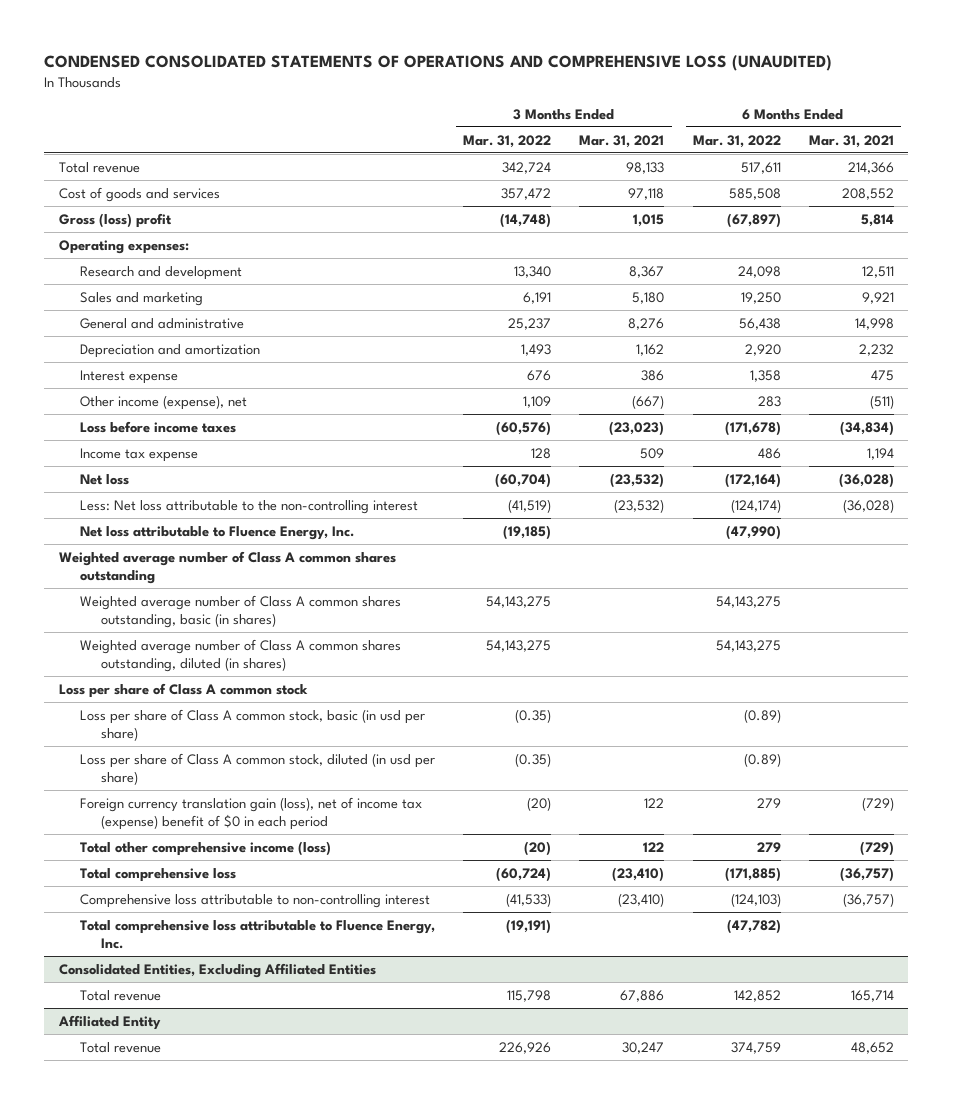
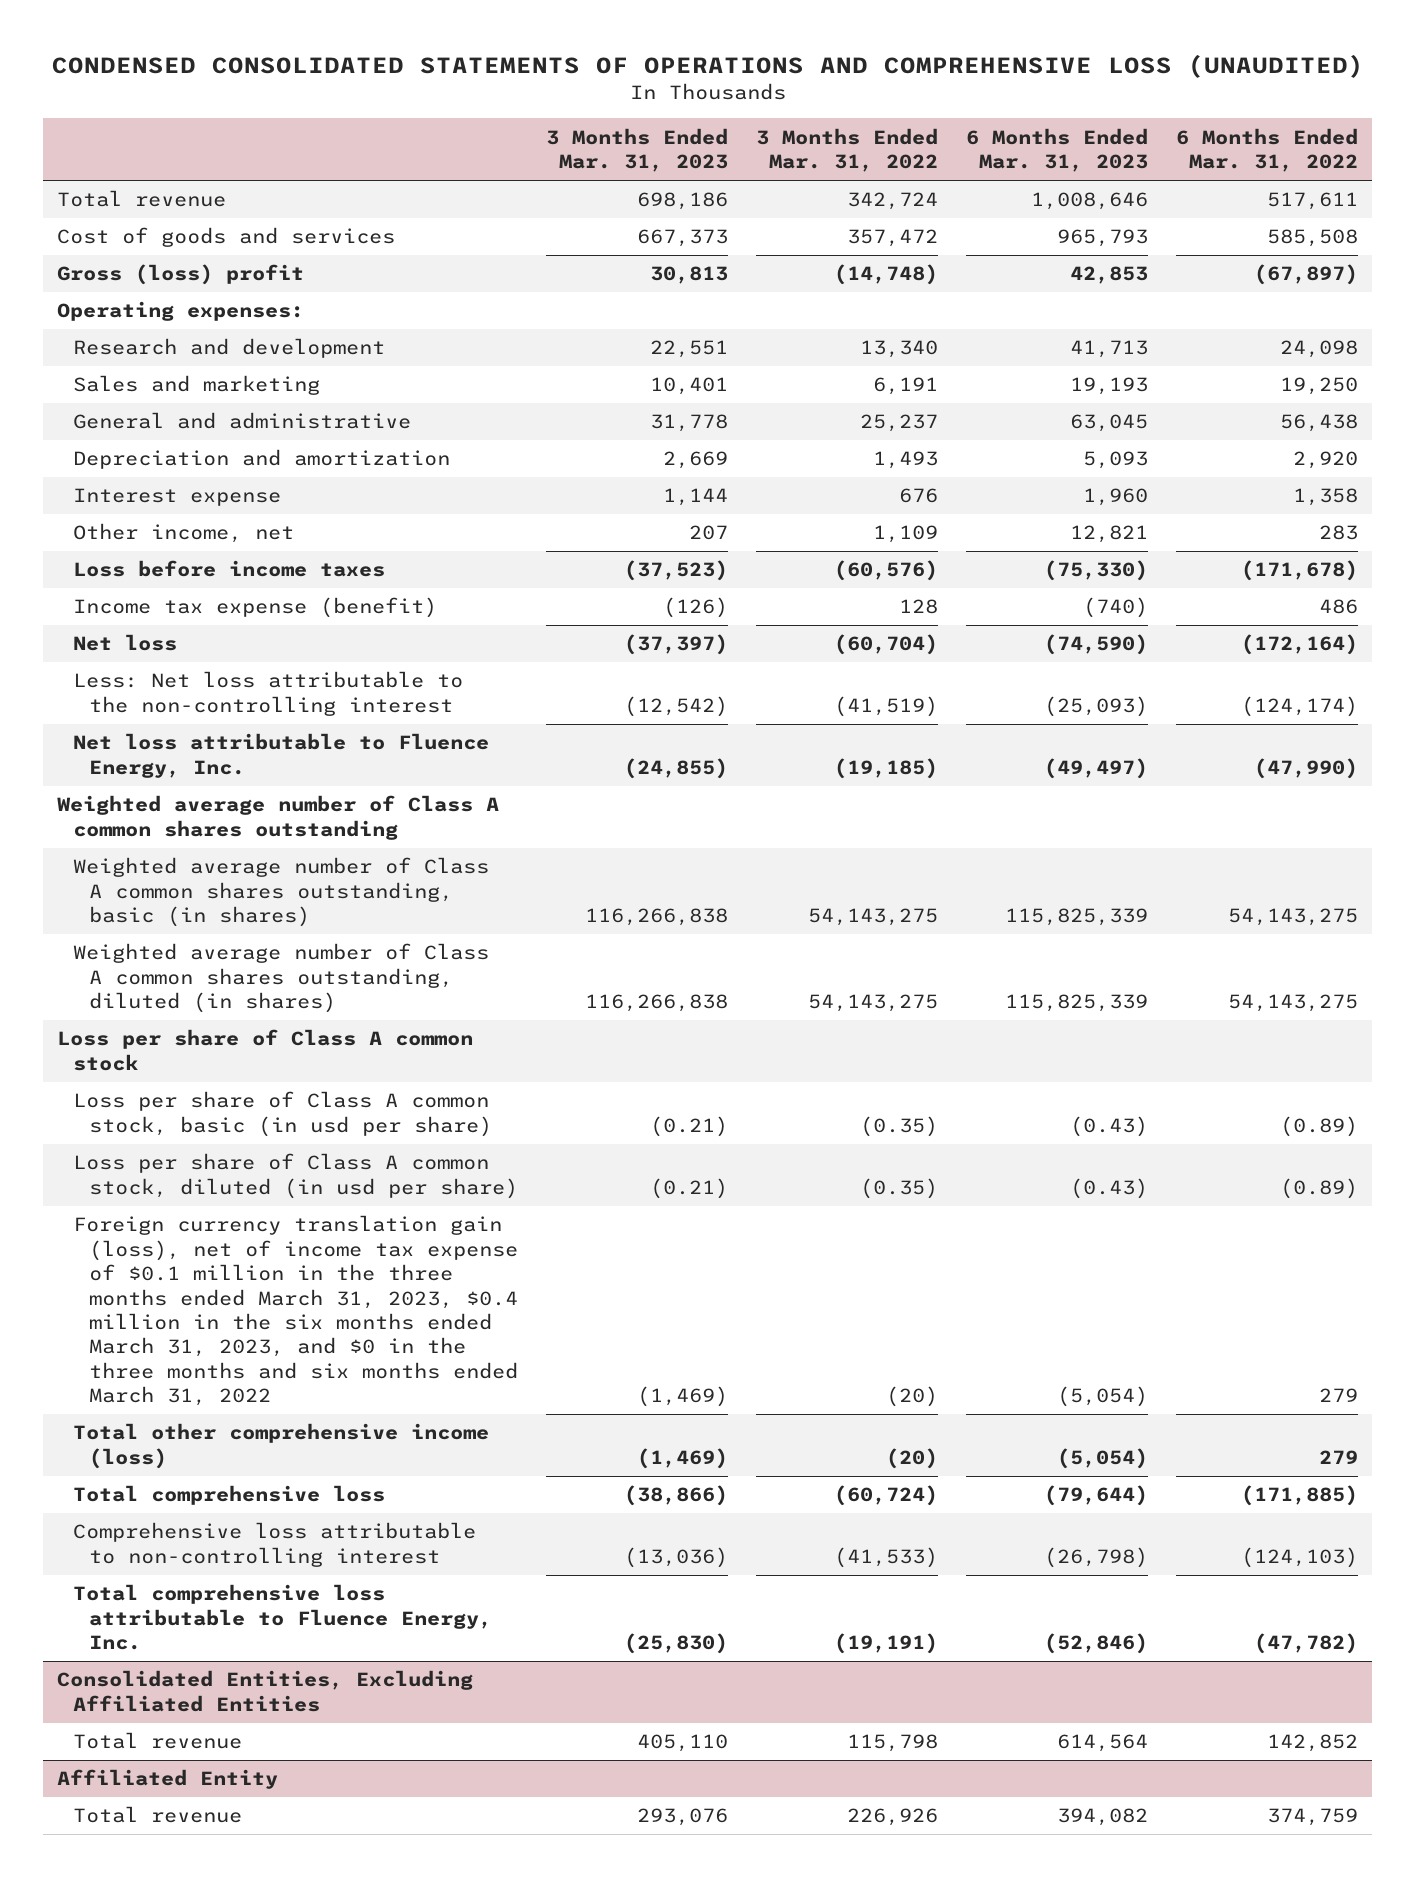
[579,134,665,148] Mar. 31, 2021 -> none
[809,134,895,148] Mar. 31, 2021 -> none
none -> [546,127,729,173] 3 Months Ended Mar. 31, 2023
none -> [966,127,1149,173] 6 Months Ended Mar. 31, 2023
[79,394,247,410] Other income (expense), net -> [73,523,295,544] Other income, net
[79,447,198,462] Income tax expense -> [73,597,438,619] Income tax expense (benefit)
[79,796,422,830] Foreign currency translation gain (loss), net of income tax (expense) benefit of $0 in each period -> [73,1215,519,1407] Foreign currency translation gain (loss), net of income tax expense of $0.1 million in the three months ended March 31, 2023, $0.4 million in the six months ended March 31, 2023, and $0 in the three months and six months ended March 31, 2022

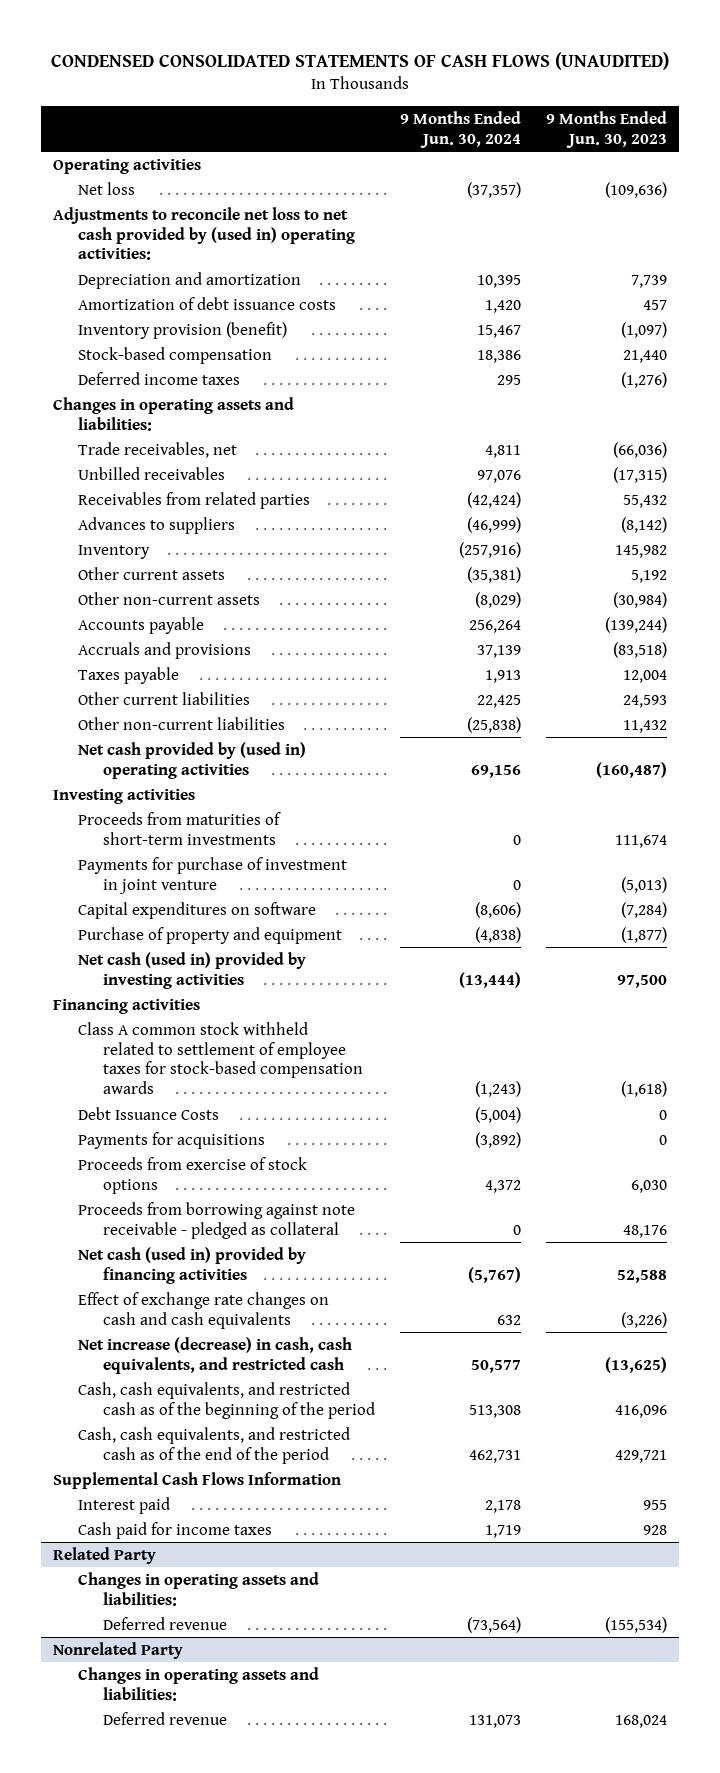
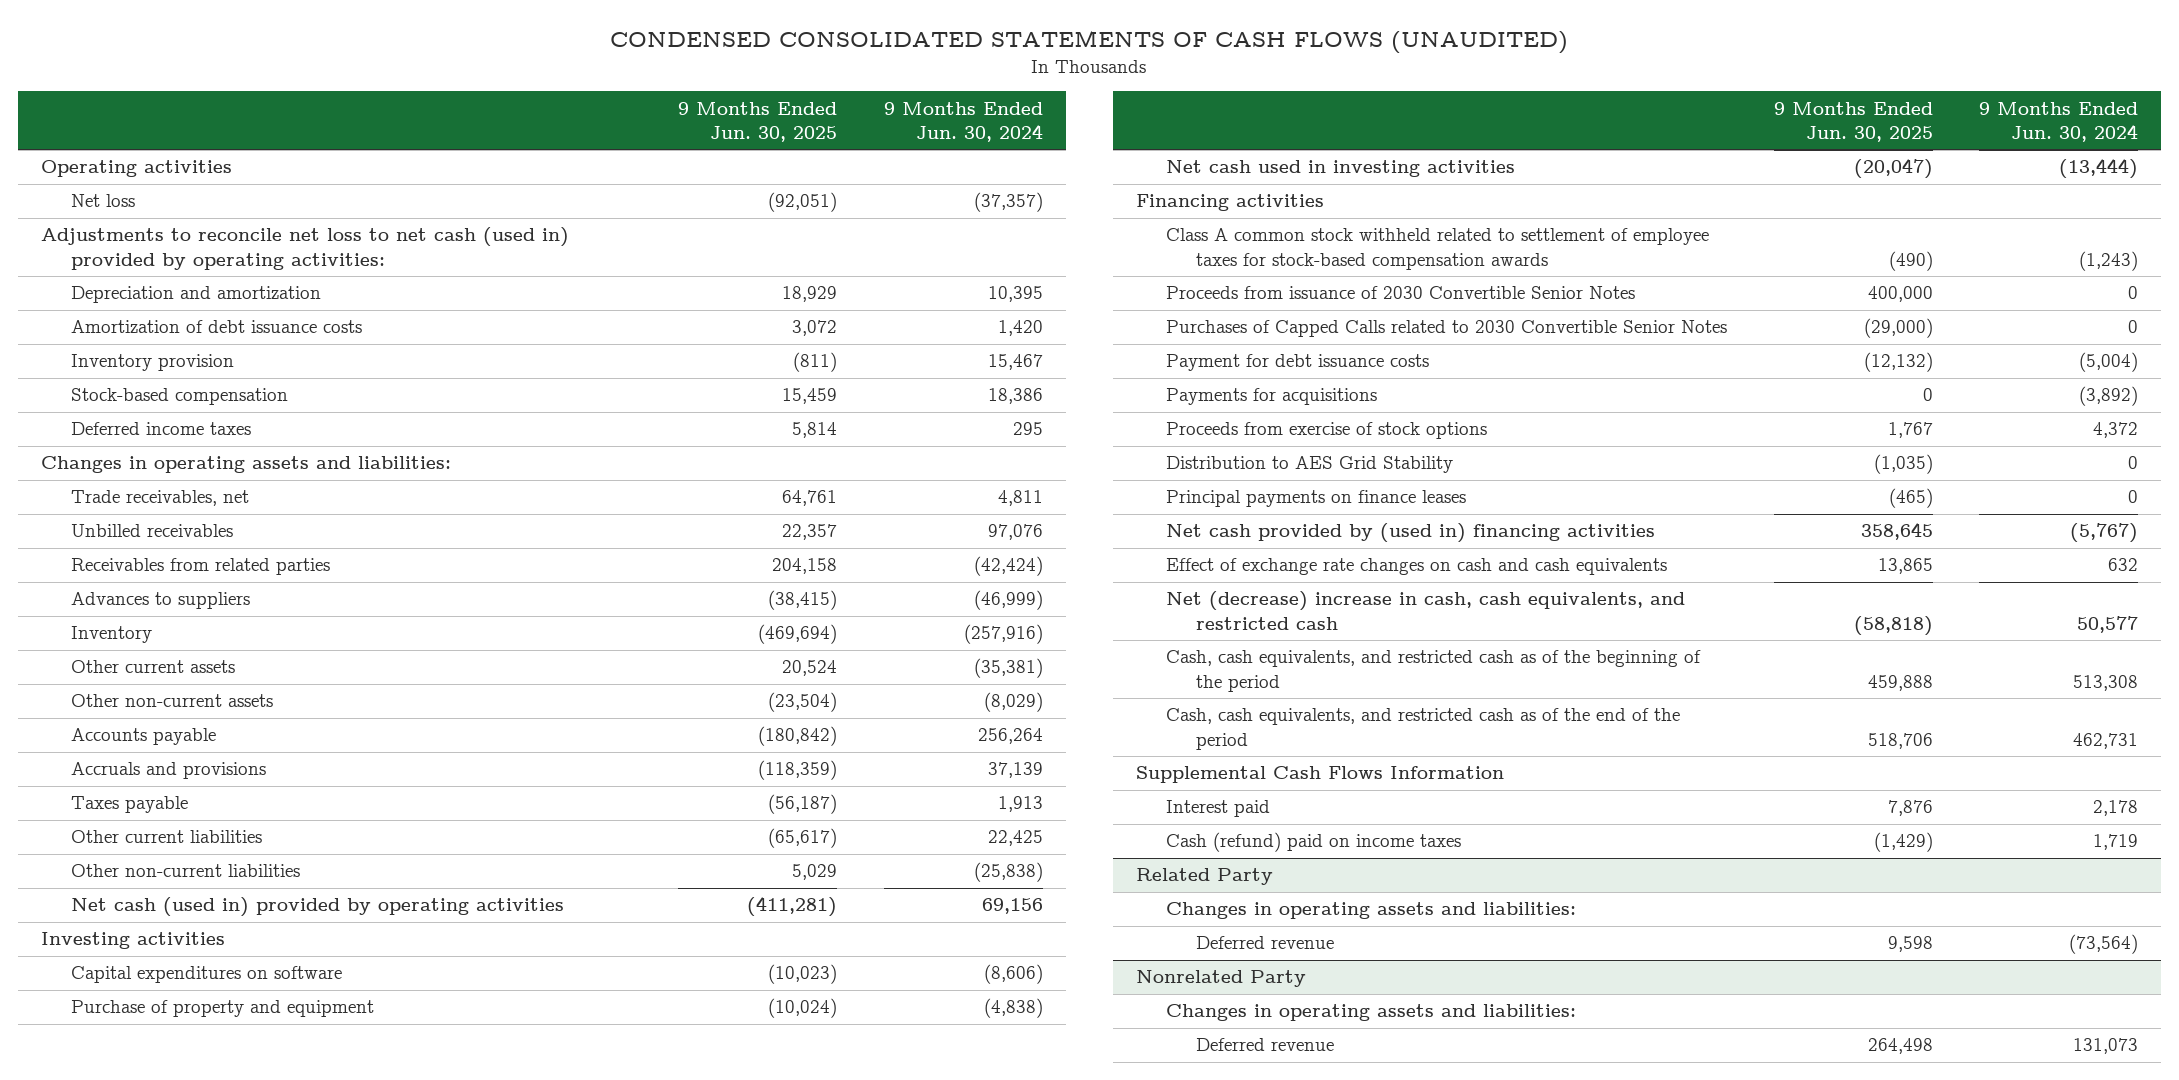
[545,110,667,148] 9 Months Ended Jun. 30, 2023 -> none
none -> [678,101,838,143] 9 Months Ended Jun. 30, 2025
[53,206,356,261] Adjustments to reconcile net loss to net cash provided by (used in) operating activities: -> [40,227,569,270] Adjustments to reconcile net loss to net cash (used in) provided by operating activities:
[78,321,288,339] Inventory provision (benefit) -> [71,354,235,372] Inventory provision
[78,741,307,779] Net cash provided by (used in) operating activities -> [71,897,565,918] Net cash (used in) provided by operating activities
[78,811,282,845] Proceeds from maturities of short-term investments -> none
[78,856,348,894] Payments for purchase of investment in joint venture -> none
[78,951,307,989] Net cash (used in) provided by investing activities -> [1166,160,1516,178] Net cash used in investing activities
none -> [1166,286,1636,300] Proceeds from issuance of 2030 Convertible Senior Notes
none -> [1166,320,1728,338] Purchases of Capped Calls related to 2030 Convertible Senior Notes
[78,1106,220,1120] Debt Issuance Costs -> [1166,354,1430,372] Payment for debt issuance costs
[78,1201,356,1239] Proceeds from borrowing against note receivable - pledged as collateral -> none
none -> [1166,456,1454,474] Distribution to AES Grid Stability
none -> [1166,490,1467,508] Principal payments on finance leases
[78,1246,307,1284] Net cash (used in) provided by financing activities -> [1166,523,1656,544] Net cash provided by (used in) financing activities
[78,1336,353,1374] Net increase (decrease) in cash, cash equivalents, and restricted cash -> [1166,591,1686,630] Net (decrease) increase in cash, cash equivalents, and restricted cash
[78,1521,273,1539] Cash paid for income taxes -> [1166,832,1462,853] Cash (refund) paid on income taxes

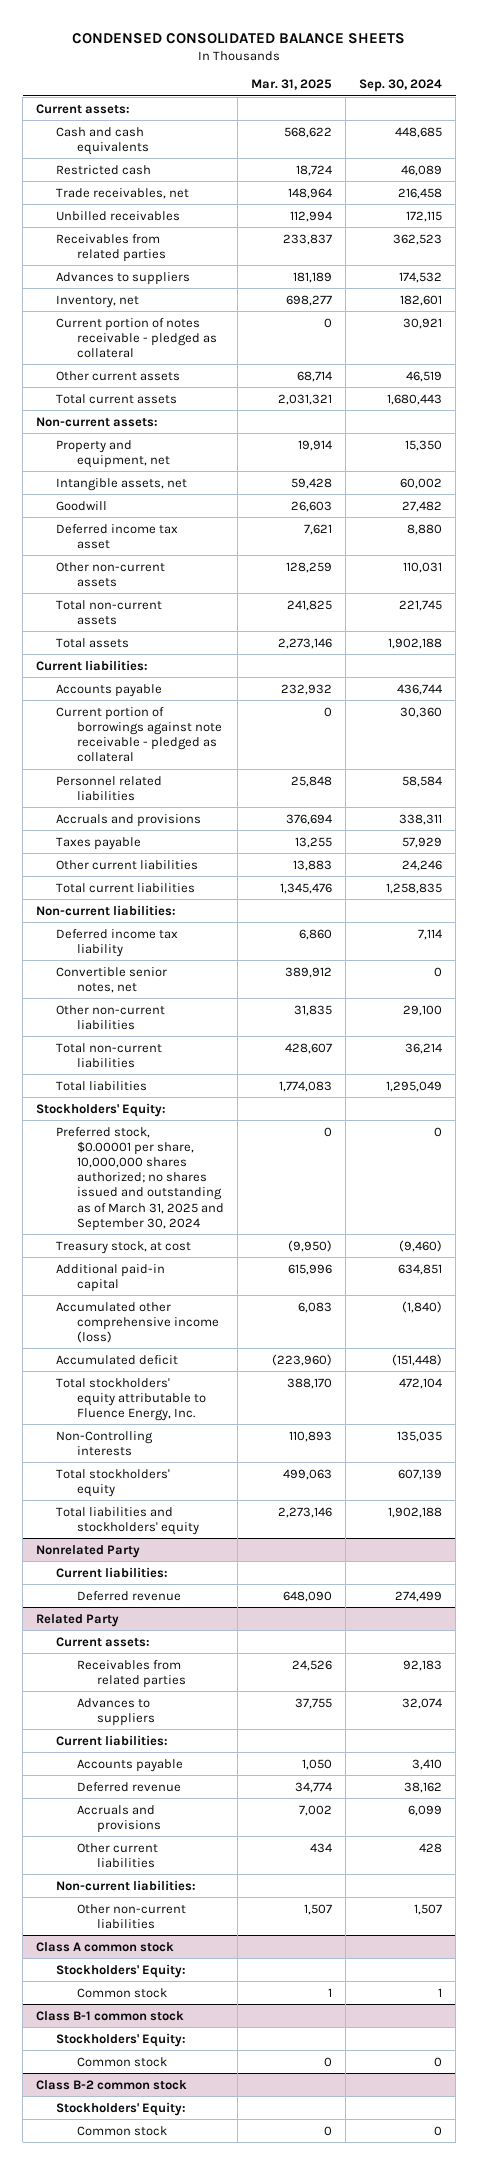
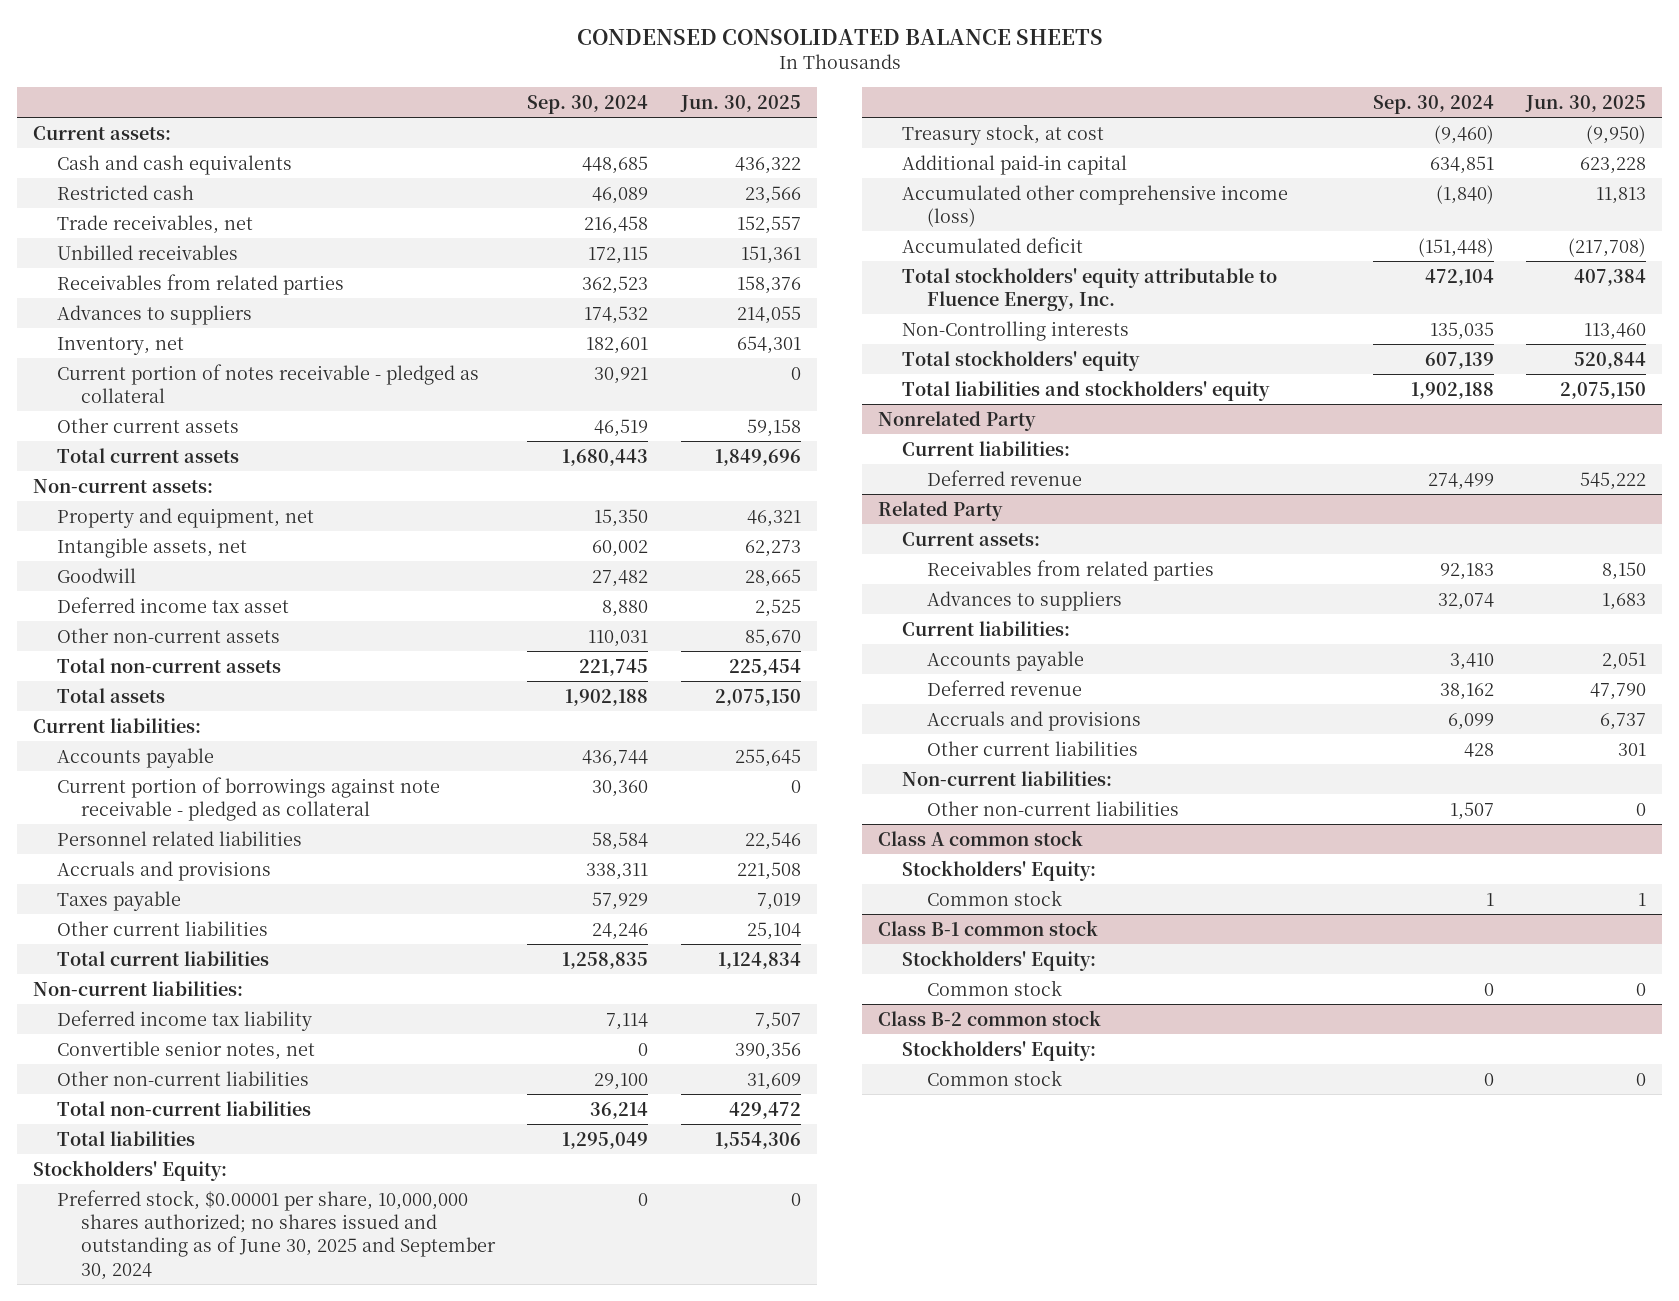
[250,79,332,91] Mar. 31, 2025 -> none
none -> [679,94,801,112] Jun. 30, 2025
[56,1126,224,1231] Preferred stock, $0.00001 per share, 10,000,000 shares authorized; no shares issued and outstanding as of March 31, 2025 and September 30, 2024 -> [56,1189,497,1280] Preferred stock, $0.00001 per share, 10,000,000 shares authorized; no shares issued and outstanding as of June 30, 2025 and September 30, 2024

